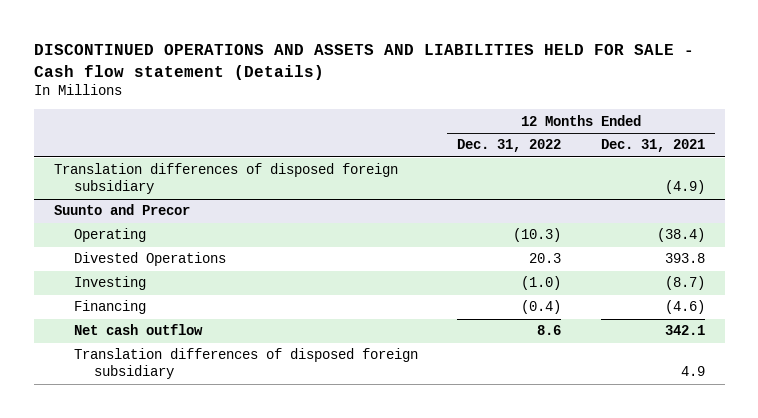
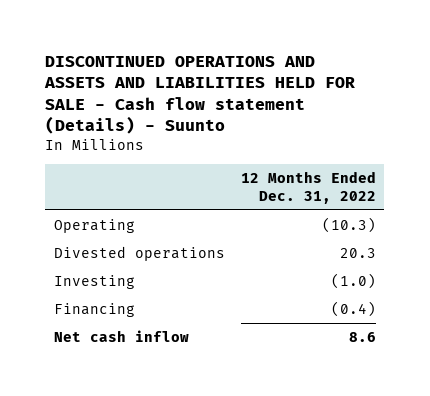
[33,44,694,80] DISCONTINUED OPERATIONS AND ASSETS AND LIABILITIES HELD FOR SALE - Cash flow statement (Details) -> [44,55,356,135] DISCONTINUED OPERATIONS AND ASSETS AND LIABILITIES HELD FOR SALE - Cash flow statement (Details) - Suunto
[600,139,705,153] Dec. 31, 2021 -> none
[53,163,398,195] Translation differences of disposed foreign subsidiary -> none
[53,204,190,216] Suunto and Precor -> none
[73,252,226,267] Divested Operations -> [53,245,225,261] Divested operations
[73,348,418,380] Translation differences of disposed foreign subsidiary -> none
[73,324,203,336] Net cash outflow -> [53,329,189,342] Net cash inflow

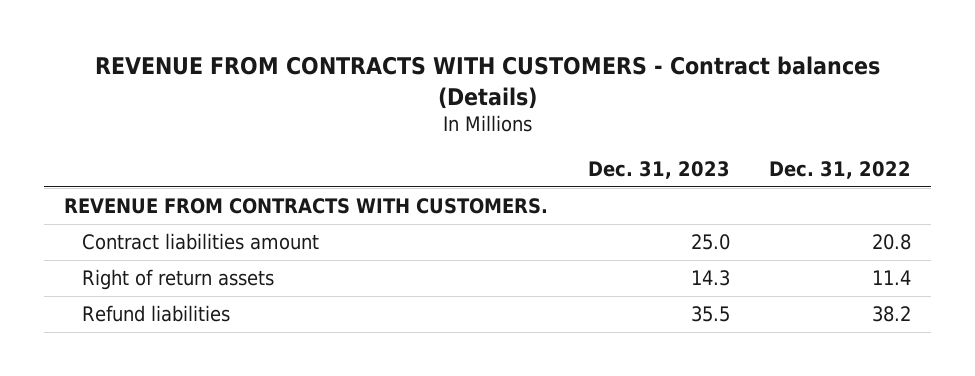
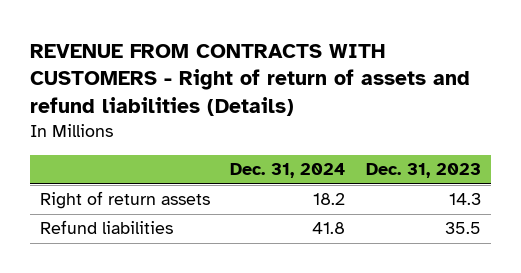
[94,56,880,109] REVENUE FROM CONTRACTS WITH CUSTOMERS - Contract balances (Details) -> [29,43,470,116] REVENUE FROM CONTRACTS WITH CUSTOMERS - Right of return of assets and refund liabilities (Details)
[769,160,912,179] Dec. 31, 2022 -> none
none -> [230,163,346,179] Dec. 31, 2024
[63,198,548,215] REVENUE FROM CONTRACTS WITH CUSTOMERS. -> none
[81,233,319,251] Contract liabilities amount -> none

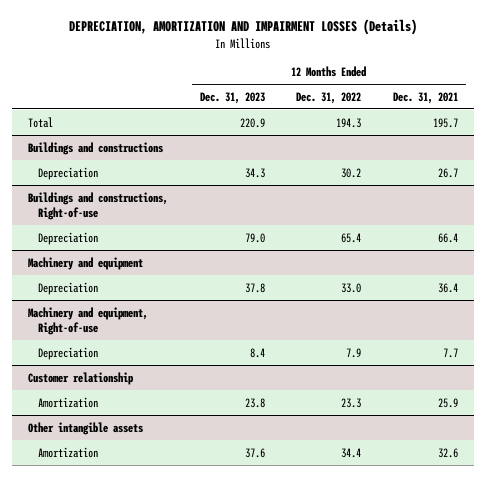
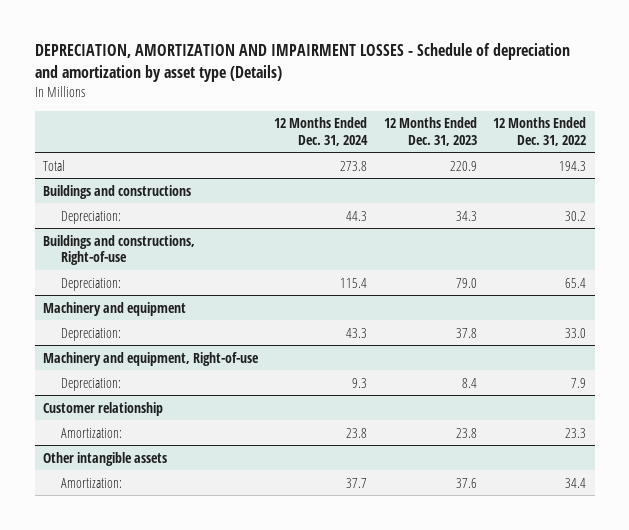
[69,19,418,36] DEPRECIATION, AMORTIZATION AND IMPAIRMENT LOSSES (Details) -> [34,43,570,83] DEPRECIATION, AMORTIZATION AND IMPAIRMENT LOSSES - Schedule of depreciation and amortization by asset type (Details)
[393,91,459,104] Dec. 31, 2021 -> none
none -> [274,117,369,146] 12 Months Ended Dec. 31, 2024
[38,166,99,180] Depreciation -> [61,210,122,224] Depreciation:
[38,231,99,245] Depreciation -> [61,277,122,291] Depreciation:
[38,281,99,295] Depreciation -> [61,327,122,341] Depreciation:
[38,346,99,360] Depreciation -> [61,377,122,391] Depreciation:
[38,396,99,408] Amortization -> [61,427,123,438] Amortization:
[38,446,99,458] Amortization -> [61,477,123,488] Amortization:

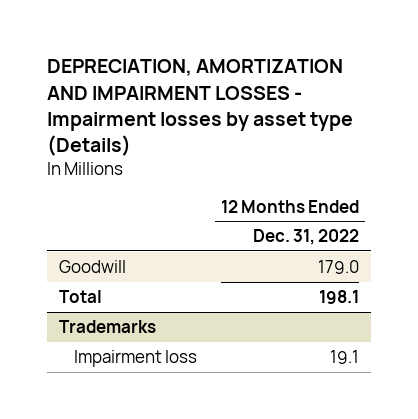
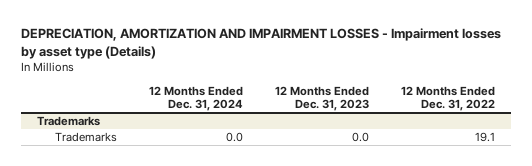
none -> [148,85,243,112] 12 Months Ended Dec. 31, 2024
none -> [275,85,370,112] 12 Months Ended Dec. 31, 2023
[59,259,127,273] Goodwill -> none
[59,289,103,303] Total -> none
[73,349,197,367] Impairment loss -> [54,132,117,143] Trademarks

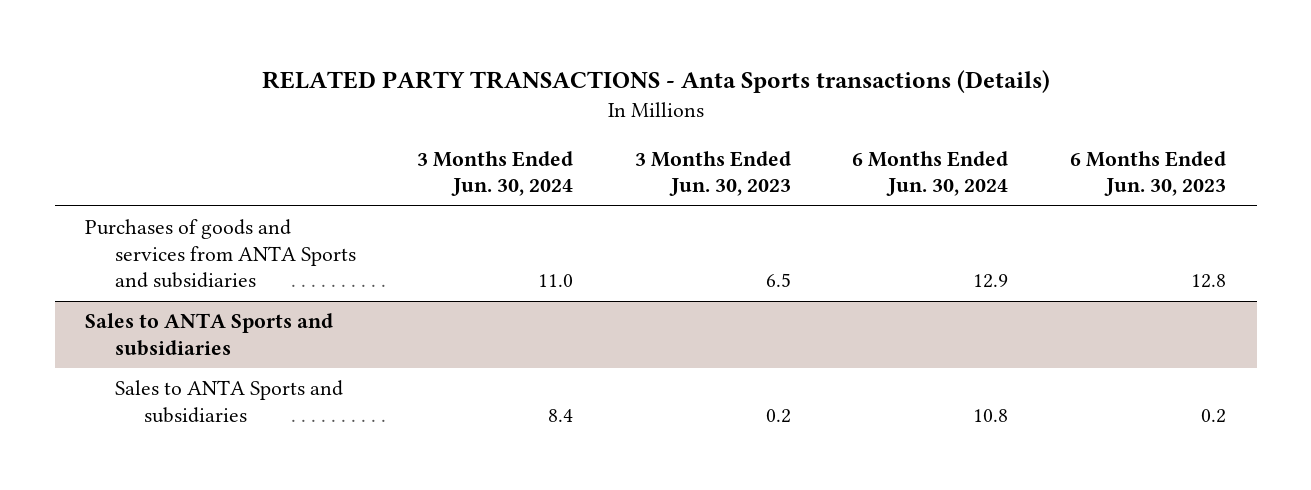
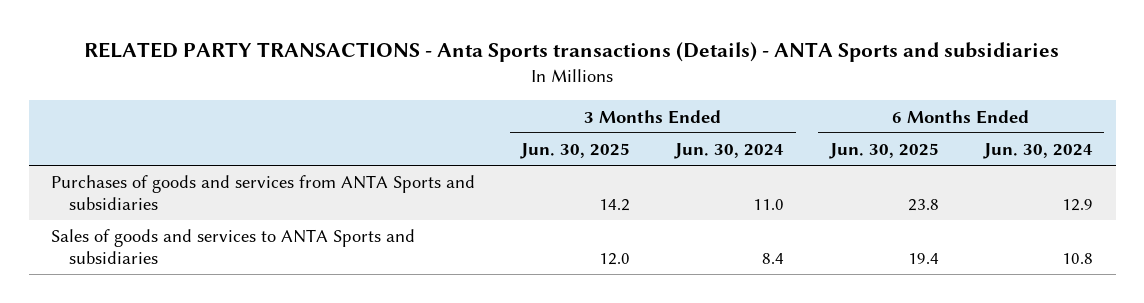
[261,69,1050,93] RELATED PARTY TRANSACTIONS - Anta Sports transactions (Details) -> [84,42,1060,63] RELATED PARTY TRANSACTIONS - Anta Sports transactions (Details) - ANTA Sports and subsidiaries
[634,150,791,197] 3 Months Ended Jun. 30, 2023 -> none
[1069,150,1226,197] 6 Months Ended Jun. 30, 2023 -> none
none -> [519,142,630,159] Jun. 30, 2025
none -> [828,142,939,159] Jun. 30, 2025
[85,313,334,356] Sales to ANTA Sports and subsidiaries -> none
[114,380,343,423] Sales to ANTA Sports and subsidiaries -> [51,229,416,264] Sales of goods and services to ANTA Sports and subsidiaries

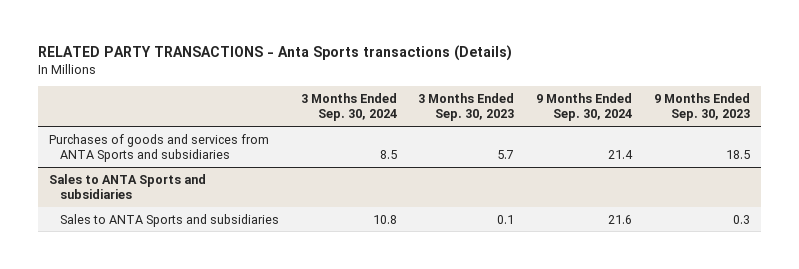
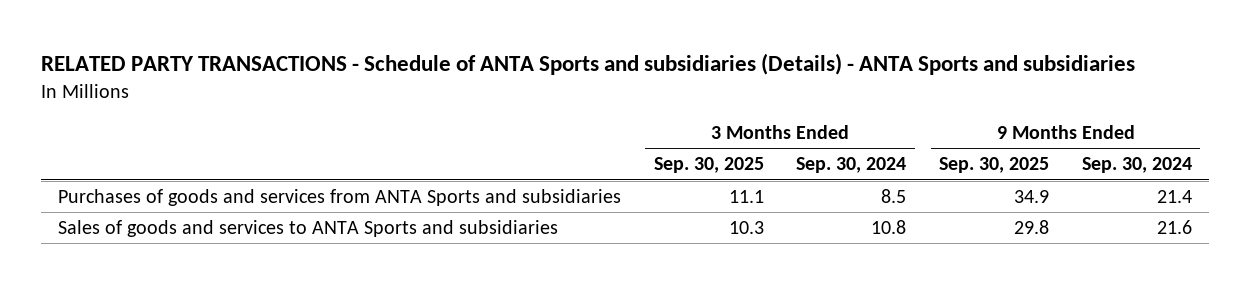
[38,45,513,62] RELATED PARTY TRANSACTIONS - Anta Sports transactions (Details) -> [41,53,1136,76] RELATED PARTY TRANSACTIONS - Schedule of ANTA Sports and subsidiaries (Details) - ANTA Sports and subsidiaries
[418,93,515,122] 3 Months Ended Sep. 30, 2023 -> none
[654,93,751,122] 9 Months Ended Sep. 30, 2023 -> none
none -> [653,157,764,174] Sep. 30, 2025
none -> [939,157,1050,174] Sep. 30, 2025
[49,173,207,199] Sales to ANTA Sports and subsidiaries -> none
[59,213,279,227] Sales to ANTA Sports and subsidiaries -> [57,219,558,237] Sales of goods and services to ANTA Sports and subsidiaries

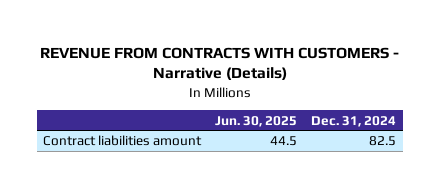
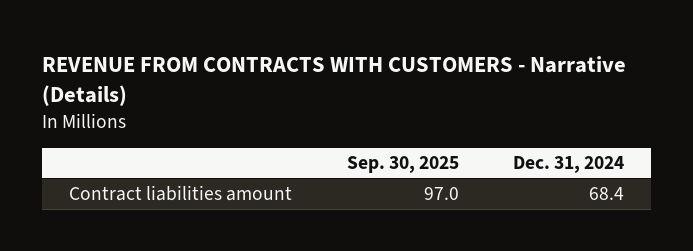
[215,115,298,127] Jun. 30, 2025 -> none
none -> [346,156,459,174] Sep. 30, 2025
[368,136,396,147] 82.5 -> [589,187,625,201] 68.4

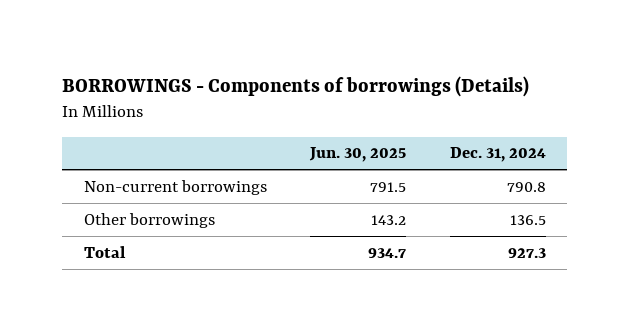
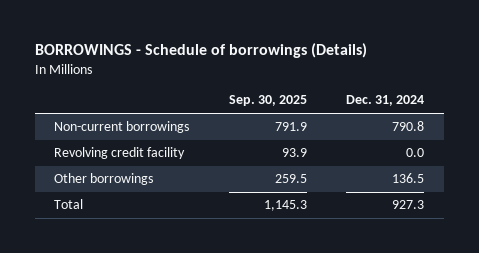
[62,75,530,97] BORROWINGS - Components of borrowings (Details) -> [34,43,367,59] BORROWINGS - Schedule of borrowings (Details)
[309,147,407,163] Jun. 30, 2025 -> none
none -> [228,95,307,107] Sep. 30, 2025
none -> [54,147,186,160] Revolving credit facility

